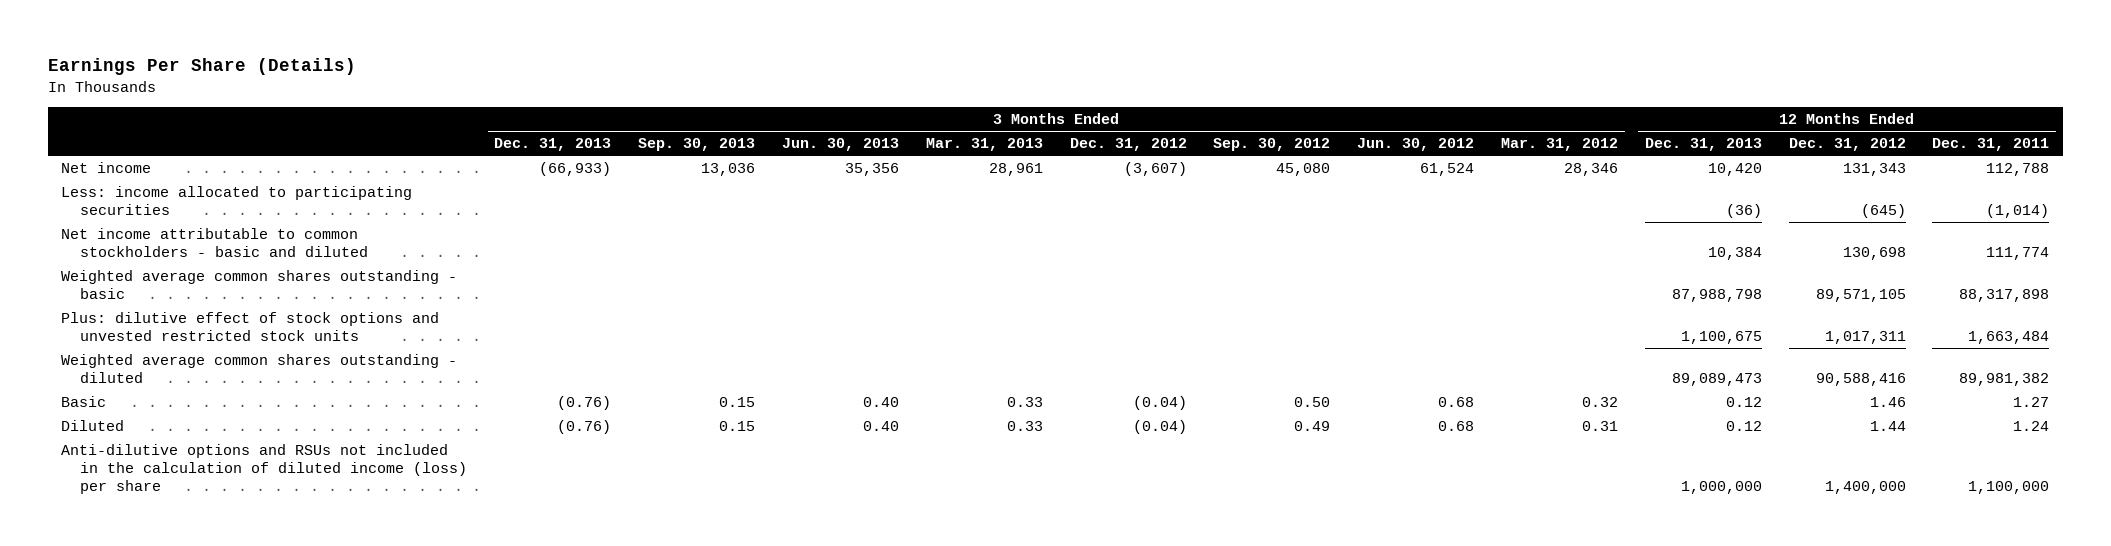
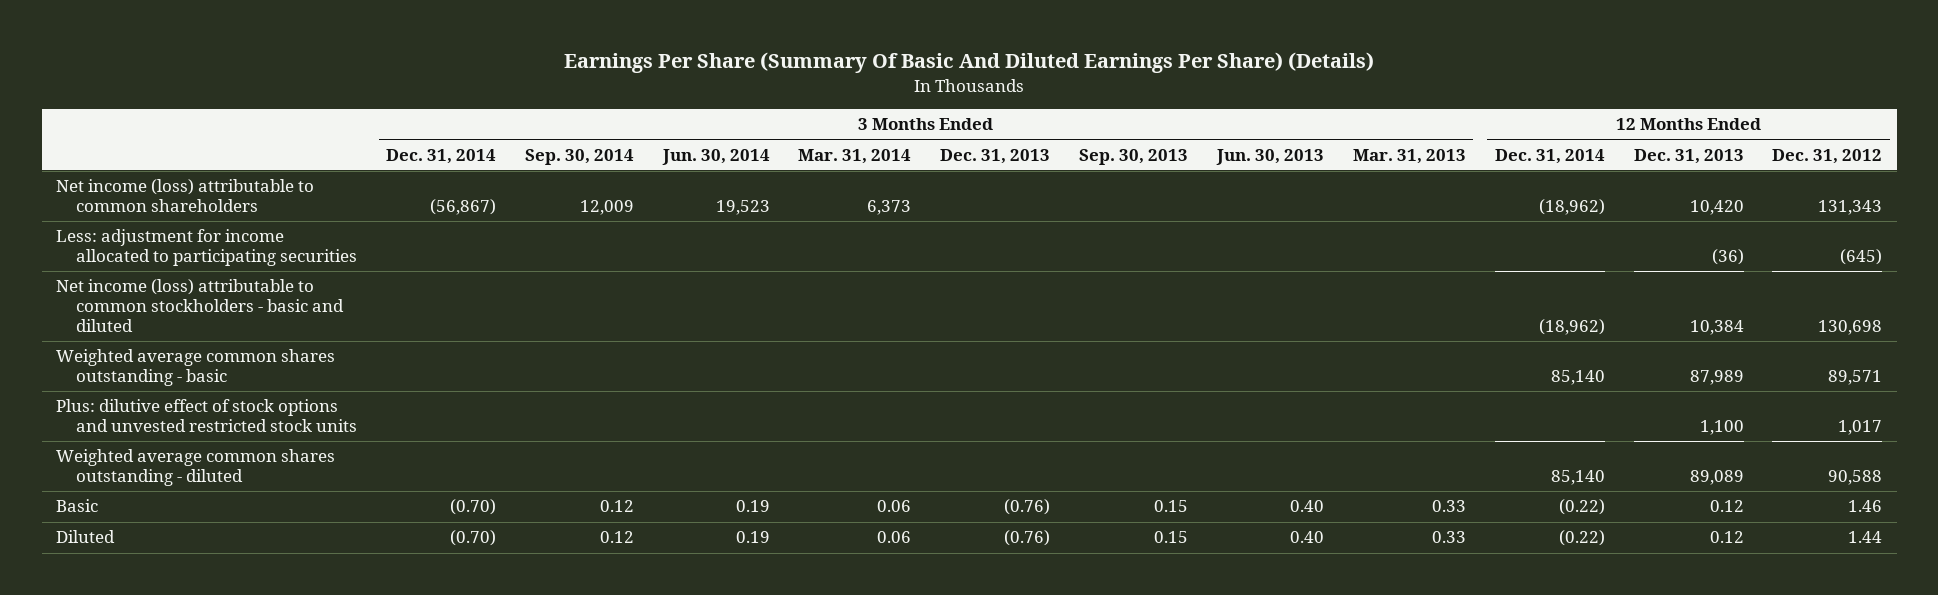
[47,58,356,76] Earnings Per Share (Details) -> [564,52,1375,74] Earnings Per Share (Summary Of Basic And Diluted Earnings Per Share) (Details)
[1069,138,1187,152] Dec. 31, 2012 -> none
[1213,138,1331,152] Sep. 30, 2012 -> none
[1357,138,1475,152] Jun. 30, 2012 -> none
[1500,138,1618,152] Mar. 31, 2012 -> none
[1932,138,2050,152] Dec. 31, 2011 -> none
none -> [385,148,496,164] Dec. 31, 2014
none -> [524,148,634,165] Sep. 30, 2014
none -> [661,148,770,165] Jun. 30, 2014
none -> [798,148,912,164] Mar. 31, 2014
none -> [1494,148,1605,164] Dec. 31, 2014
[61,162,152,174] Net income -> none
none -> [55,179,314,213] Net income (loss) attributable to common shareholders
[61,186,413,215] Less: income allocated to participating securities -> [55,229,358,267] Less: adjustment for income allocated to participating securities
[61,228,369,257] Net income attributable to common stockholders - basic and diluted -> [55,279,345,333] Net income (loss) attributable to common stockholders - basic and diluted
[1671,288,1762,302] 87,988,798 -> [1689,370,1744,386] 87,989
[1815,288,1906,302] 89,571,105 -> [1828,370,1883,386] 89,571
[1680,330,1762,344] 1,100,675 -> [1699,420,1744,436] 1,100
[1824,330,1906,344] 1,017,311 -> [1838,420,1883,436] 1,017
[1671,372,1762,386] 89,089,473 -> [1689,470,1744,486] 89,089
[1815,372,1906,386] 90,588,416 -> [1828,470,1883,486] 90,588
[61,444,468,494] Anti-dilutive options and RSUs not included in the calculation of diluted income (loss) per share -> none

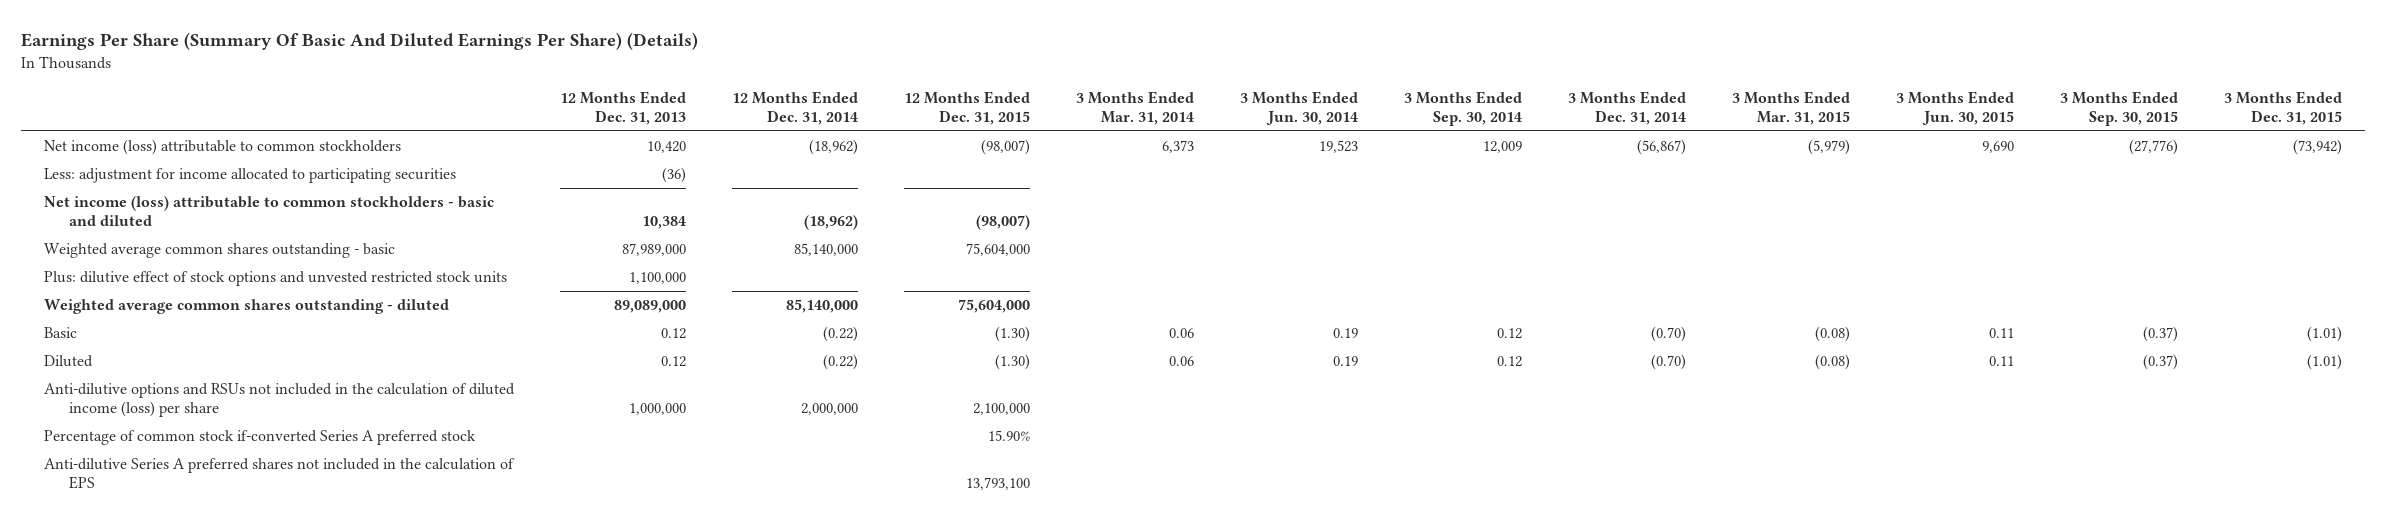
[940,148,1051,164] Dec. 31, 2013 -> none
[1079,148,1189,165] Sep. 30, 2013 -> none
[1216,148,1325,165] Jun. 30, 2013 -> none
[1352,148,1466,164] Mar. 31, 2013 -> none
[1772,148,1883,164] Dec. 31, 2012 -> none
none -> [904,90,1031,126] 12 Months Ended Dec. 31, 2015
none -> [1731,90,1850,126] 3 Months Ended Mar. 31, 2015
none -> [1895,90,2014,126] 3 Months Ended Jun. 30, 2015
none -> [2059,90,2178,127] 3 Months Ended Sep. 30, 2015
none -> [2223,90,2342,126] 3 Months Ended Dec. 31, 2015
[55,179,314,213] Net income (loss) attributable to common shareholders -> [44,139,402,156] Net income (loss) attributable to common stockholders
[1550,370,1605,386] 85,140 -> [794,243,859,257] 85,140,000
[1689,370,1744,386] 87,989 -> [622,243,687,257] 87,989,000
[1699,420,1744,436] 1,100 -> [629,272,687,285] 1,100,000
[1550,470,1605,486] 85,140 -> [786,299,859,314] 85,140,000
[1689,470,1744,486] 89,089 -> [614,300,687,314] 89,089,000
none -> [44,383,516,418] Anti-dilutive options and RSUs not included in the calculation of diluted income (loss) per share
none -> [44,430,477,446] Percentage of common stock if-converted Series A preferred stock
none -> [44,458,516,490] Anti-dilutive Series A preferred shares not included in the calculation of EPS

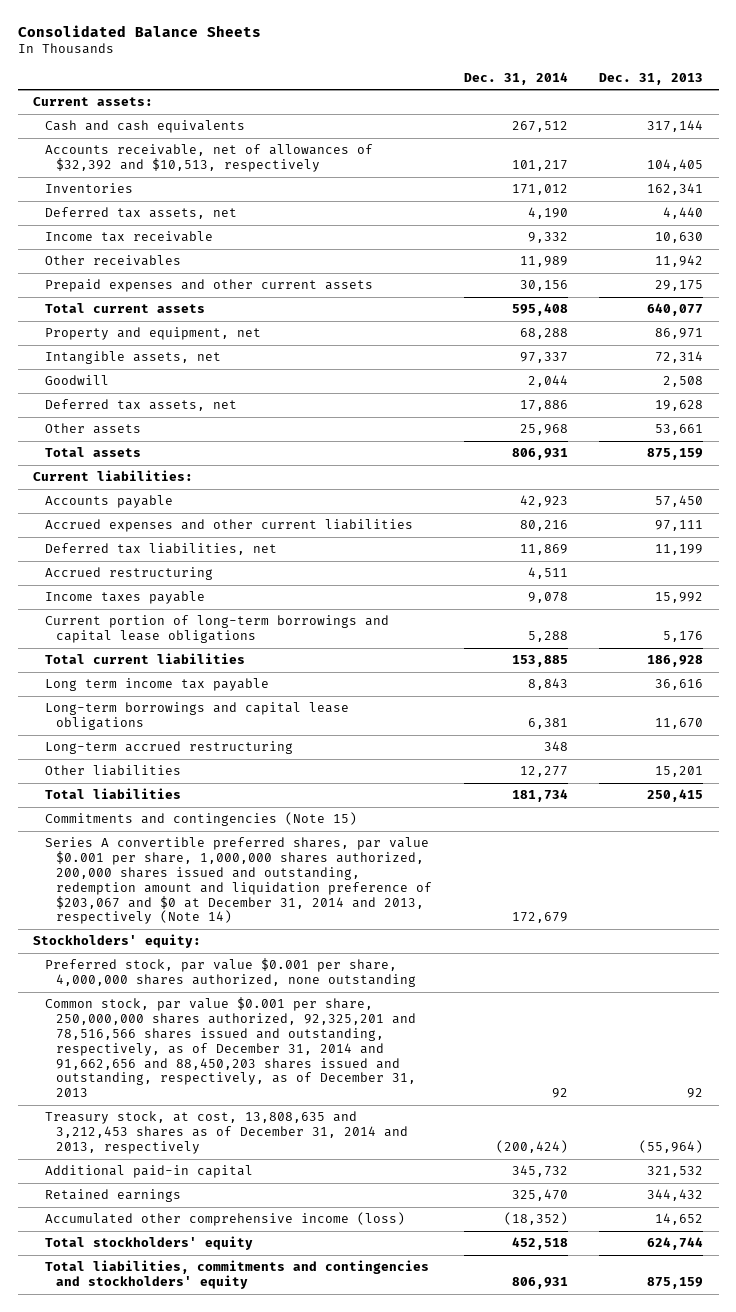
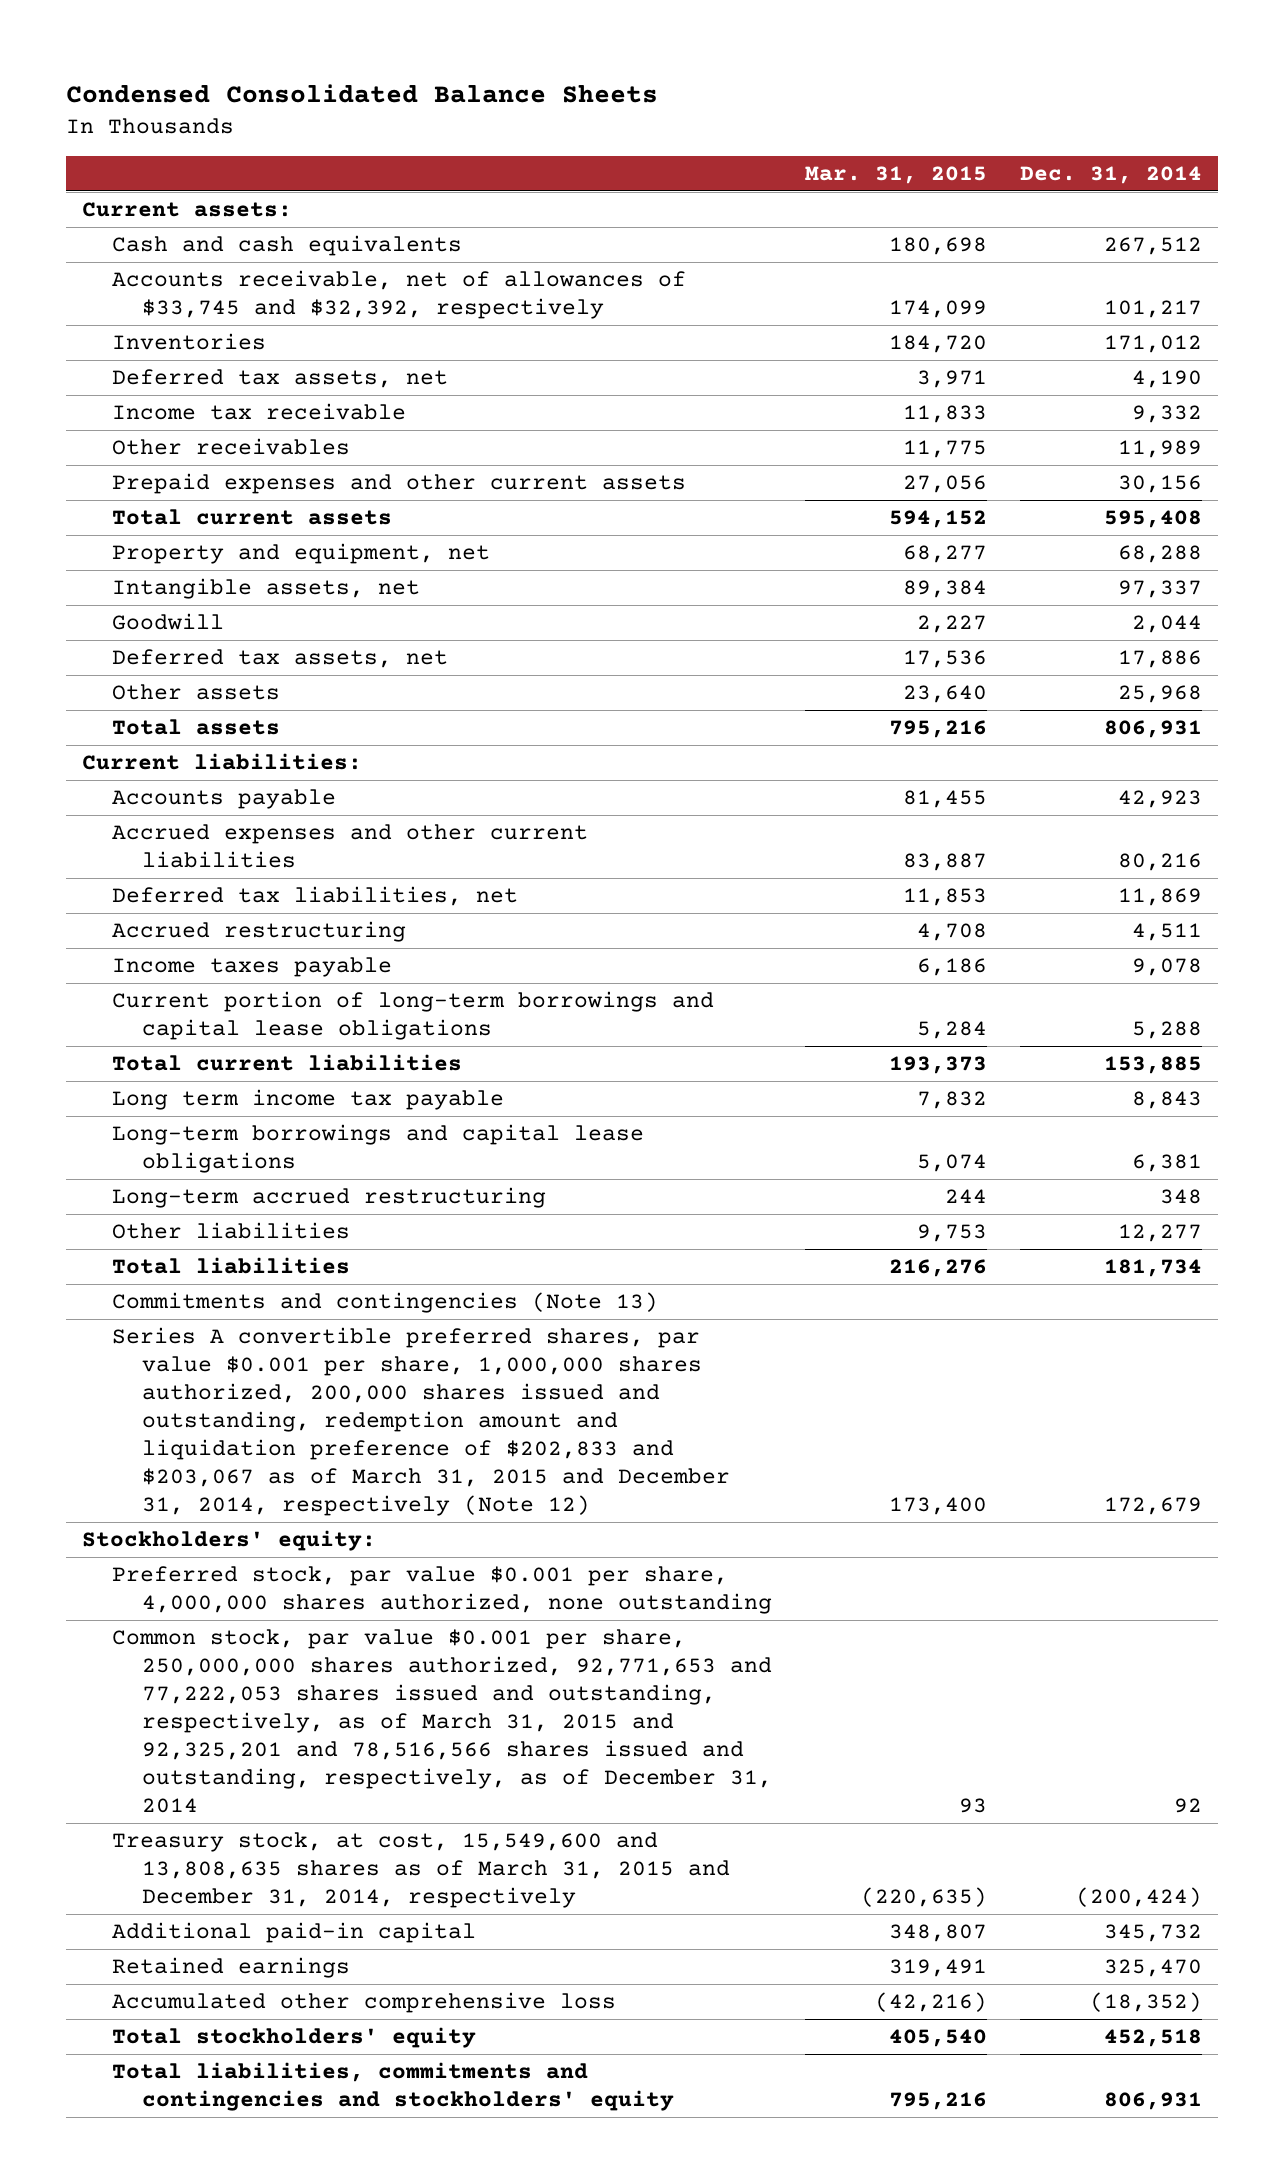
[17,24,261,37] Consolidated Balance Sheets -> [66,83,659,103] Condensed Consolidated Balance Sheets
[599,72,704,85] Dec. 31, 2013 -> none
none -> [804,166,987,185] Mar. 31, 2015
[44,144,373,173] Accounts receivable, net of allowances of $32,392 and $10,513, respectively -> [112,270,687,320] Accounts receivable, net of allowances of $33,745 and $32,392, respectively
[44,812,357,827] Commitments and contingencies (Note 15) -> [112,1292,659,1314] Commitments and contingencies (Note 13)
[44,837,433,925] Series A convertible preferred shares, par value $0.001 per share, 1,000,000 shares authorized, 200,000 shares issued and outstanding, redemption amount and liquidation preference of $203,067 and $0 at December 31, 2014 and 2013, respectively (Note 14) -> [112,1327,731,1516] Series A convertible preferred shares, par value $0.001 per share, 1,000,000 shares authorized, 200,000 shares issued and outstanding, redemption amount and liquidation preference of $202,833 and $203,067 as of March 31, 2015 and December 31, 2014, respectively (Note 12)
[44,997,417,1098] Common stock, par value $0.001 per share, 250,000,000 shares authorized, 92,325,201 and 78,516,566 shares issued and outstanding, respectively, as of December 31, 2014 and 91,662,656 and 88,450,203 shares issued and outstanding, respectively, as of December 31, 2013 -> [112,1629,773,1813] Common stock, par value $0.001 per share, 250,000,000 shares authorized, 92,771,653 and 77,222,053 shares issued and outstanding, respectively, as of March 31, 2015 and 92,325,201 and 78,516,566 shares issued and outstanding, respectively, as of December 31, 2014
[44,1111,409,1154] Treasury stock, at cost, 13,808,635 and 3,212,453 shares as of December 31, 2014 and 2013, respectively -> [112,1832,731,1909] Treasury stock, at cost, 15,549,600 and 13,808,635 shares as of March 31, 2015 and December 31, 2014, respectively
[44,1212,405,1227] Accumulated other comprehensive income (loss) -> [112,1992,617,2014] Accumulated other comprehensive loss

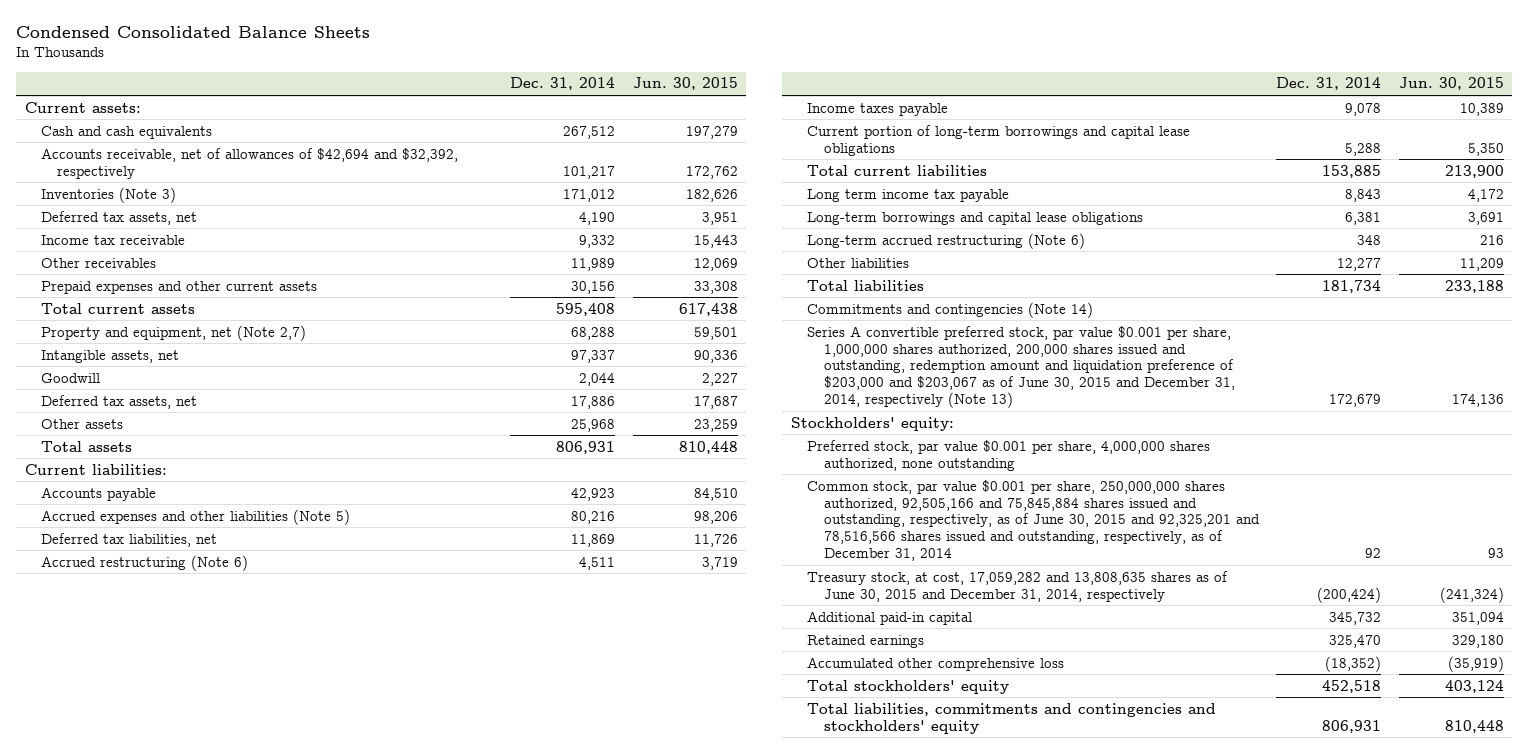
[804,166,987,185] Mar. 31, 2015 -> none
none -> [632,77,738,91] Jun. 30, 2015
[112,270,687,320] Accounts receivable, net of allowances of $33,745 and $32,392, respectively -> [41,147,459,179] Accounts receivable, net of allowances of $42,694 and $32,392, respectively
[112,333,267,351] Inventories -> [41,186,177,203] Inventories (Note 3)
[112,543,491,565] Property and equipment, net -> [41,324,307,341] Property and equipment, net (Note 2,7)
[112,824,589,869] Accrued expenses and other current liabilities -> [41,508,351,525] Accrued expenses and other liabilities (Note 5)
[112,921,407,943] Accrued restructuring -> [41,554,249,571] Accrued restructuring (Note 6)
[112,1187,547,1209] Long-term accrued restructuring -> [807,232,1086,249] Long-term accrued restructuring (Note 6)
[112,1292,659,1314] Commitments and contingencies (Note 13) -> [807,301,1094,318] Commitments and contingencies (Note 14)
[112,1327,731,1516] Series A convertible preferred shares, par value $0.001 per share, 1,000,000 shares authorized, 200,000 shares issued and outstanding, redemption amount and liquidation preference of $202,833 and $203,067 as of March 31, 2015 and December 31, 2014, respectively (Note 12) -> [807,325,1235,409] Series A convertible preferred stock, par value $0.001 per share, 1,000,000 shares authorized, 200,000 shares issued and outstanding, redemption amount and liquidation preference of $203,000 and $203,067 as of June 30, 2015 and December 31, 2014, respectively (Note 13)
[112,1629,773,1813] Common stock, par value $0.001 per share, 250,000,000 shares authorized, 92,771,653 and 77,222,053 shares issued and outstanding, respectively, as of March 31, 2015 and 92,325,201 and 78,516,566 shares issued and outstanding, respectively, as of December 31, 2014 -> [807,479,1260,562] Common stock, par value $0.001 per share, 250,000,000 shares authorized, 92,505,166 and 75,845,884 shares issued and outstanding, respectively, as of June 30, 2015 and 92,325,201 and 78,516,566 shares issued and outstanding, respectively, as of December 31, 2014
[112,1832,731,1909] Treasury stock, at cost, 15,549,600 and 13,808,635 shares as of March 31, 2015 and December 31, 2014, respectively -> [807,570,1229,602] Treasury stock, at cost, 17,059,282 and 13,808,635 shares as of June 30, 2015 and December 31, 2014, respectively

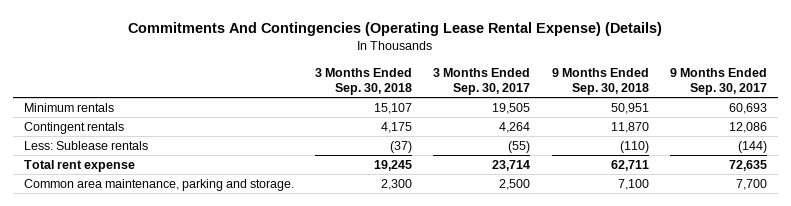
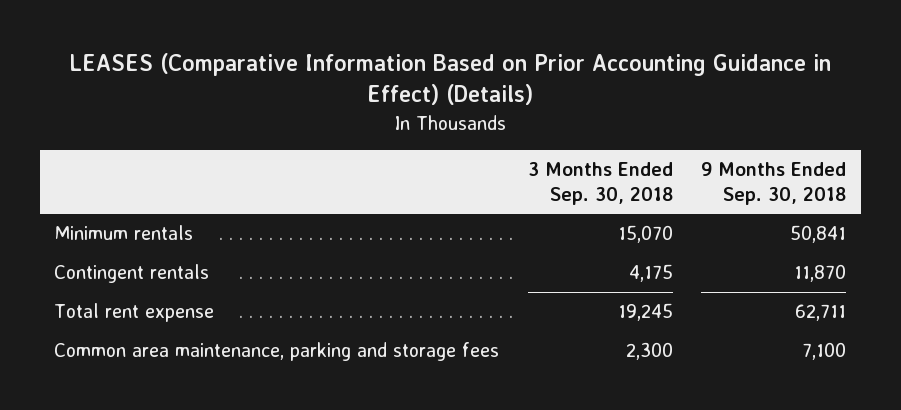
[128,22,663,37] Commitments And Contingencies (Operating Lease Rental Expense) (Details) -> [69,53,832,106] LEASES (Comparative Information Based on Prior Accounting Guidance in Effect) (Details)
[433,67,531,96] 3 Months Ended Sep. 30, 2017 -> none
[669,67,767,96] 9 Months Ended Sep. 30, 2017 -> none
[374,102,413,114] 15,107 -> [617,225,673,244] 15,070
[610,102,649,114] 50,951 -> [790,225,847,244] 50,841
[23,140,148,150] Less: Sublease rentals -> none
[23,178,294,191] Common area maintenance, parking and storage. -> [54,342,500,362] Common area maintenance, parking and storage fees

